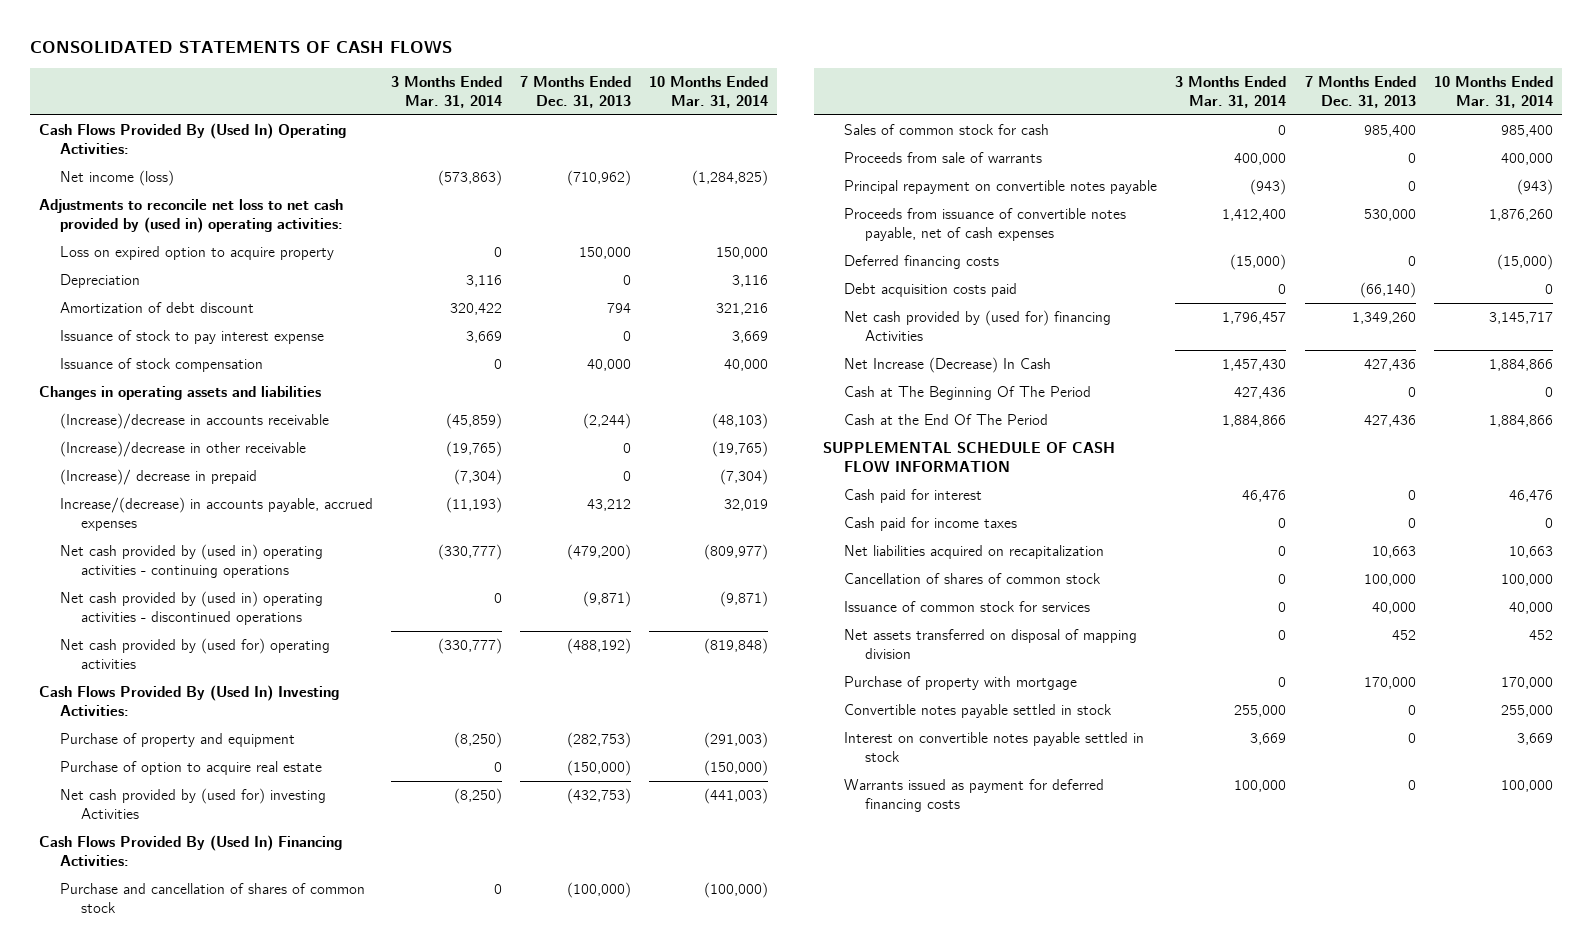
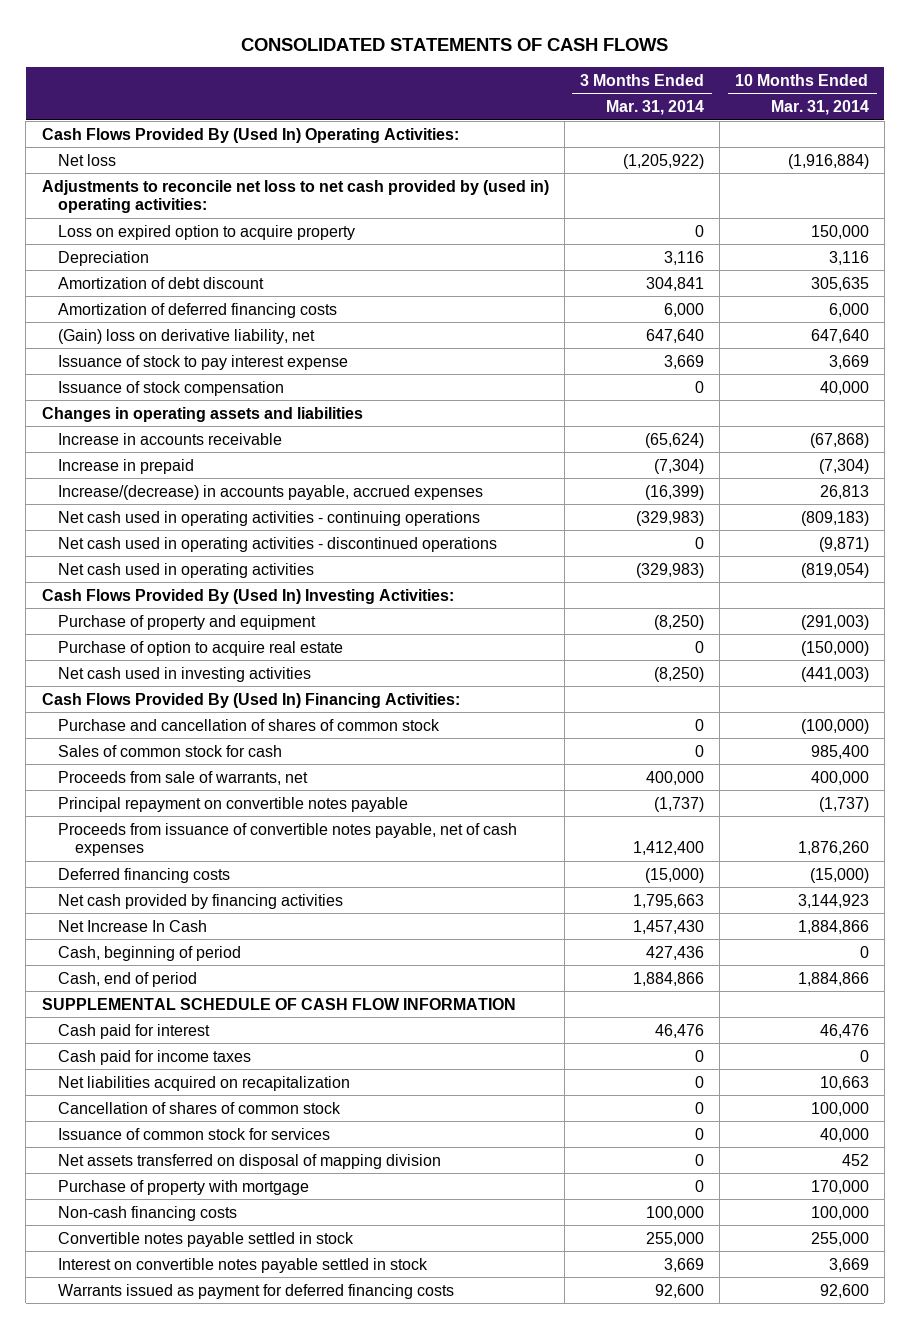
[519,75,631,108] 7 Months Ended Dec. 31, 2013 -> none
[59,170,174,187] Net income (loss) -> [58,153,117,166] Net loss
[437,170,502,187] (573,863) -> [623,153,705,169] (1,205,922)
[692,170,769,187] (1,284,825) -> [787,153,869,169] (1,916,884)
[449,303,502,316] 320,422 -> [646,276,705,291] 304,841
[716,303,769,316] 321,216 -> [810,276,869,291] 305,635
none -> [58,302,338,318] Amortization of deferred financing costs
none -> [58,328,316,344] (Gain) loss on derivative liability, net
[59,441,306,458] (Increase)/decrease in other receivable -> none
[59,413,329,430] (Increase)/decrease in accounts receivable -> [58,432,283,445] Increase in accounts receivable
[445,413,502,430] (45,859) -> [645,432,705,448] (65,624)
[712,413,769,430] (48,103) -> [809,432,869,448] (67,868)
[59,469,257,486] (Increase)/ decrease in prepaid -> [58,458,195,474] Increase in prepaid
[445,497,502,514] (11,193) -> [645,484,705,500] (16,399)
[724,499,769,512] 32,019 -> [819,484,869,499] 26,813
[59,544,323,579] Net cash provided by (used in) operating activities - continuing operations -> [58,510,481,526] Net cash used in operating activities - continuing operations
[437,544,502,561] (330,777) -> [636,510,705,526] (329,983)
[704,544,769,561] (809,977) -> [800,510,869,526] (809,183)
[59,591,323,626] Net cash provided by (used in) operating activities - discontinued operations -> [58,536,498,552] Net cash used in operating activities - discontinued operations
[59,638,330,670] Net cash provided by (used for) operating activities -> [58,562,315,578] Net cash used in operating activities
[437,638,502,655] (330,777) -> [636,562,705,578] (329,983)
[704,638,769,655] (819,848) -> [800,562,869,578] (819,054)
[59,788,326,820] Net cash provided by (used for) investing Activities -> [58,666,312,682] Net cash used in investing activities
[844,152,1043,164] Proceeds from sale of warrants -> [58,770,309,785] Proceeds from sale of warrants, net
[1250,179,1287,196] (943) -> [654,796,705,812] (1,737)
[1516,179,1553,196] (943) -> [818,796,869,812] (1,737)
[844,283,1018,298] Debt acquisition costs paid -> none
[844,310,1112,342] Net cash provided by (used for) financing Activities -> [58,893,344,909] Net cash provided by financing activities
[1222,312,1287,325] 1,796,457 -> [633,893,705,908] 1,795,663
[1488,312,1553,325] 3,145,717 -> [797,893,869,908] 3,144,923
[844,357,1052,374] Net Increase (Decrease) In Cash -> [58,919,208,932] Net Increase In Cash
[844,386,1092,401] Cash at The Beginning Of The Period -> [58,945,242,961] Cash, beginning of period
[844,414,1049,426] Cash at the End Of The Period -> [58,971,198,987] Cash, end of period
none -> [58,1205,238,1221] Non-cash financing costs
[1234,780,1287,793] 100,000 -> [655,1283,705,1298] 92,600
[1500,780,1553,793] 100,000 -> [819,1283,869,1298] 92,600

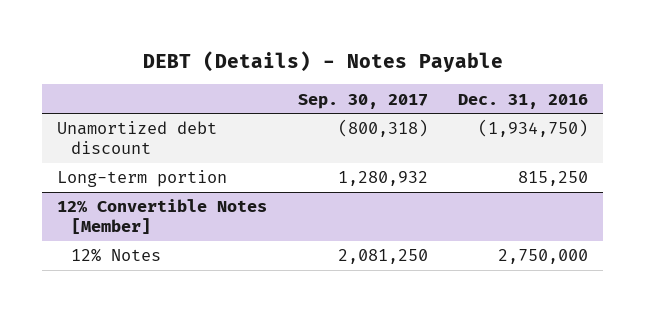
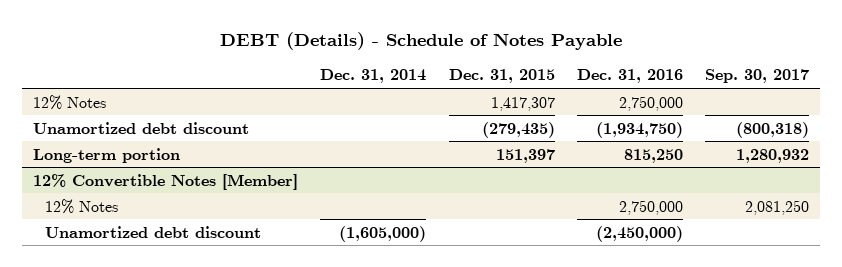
[142,50,503,72] DEBT (Details) - Notes Payable -> [220,32,623,51] DEBT (Details) - Schedule of Notes Payable
none -> [320,69,427,84] Dec. 31, 2014
none -> [448,69,555,84] Dec. 31, 2015
none -> [33,94,107,110] 12% Notes
none -> [45,225,262,238] Unamortized debt discount

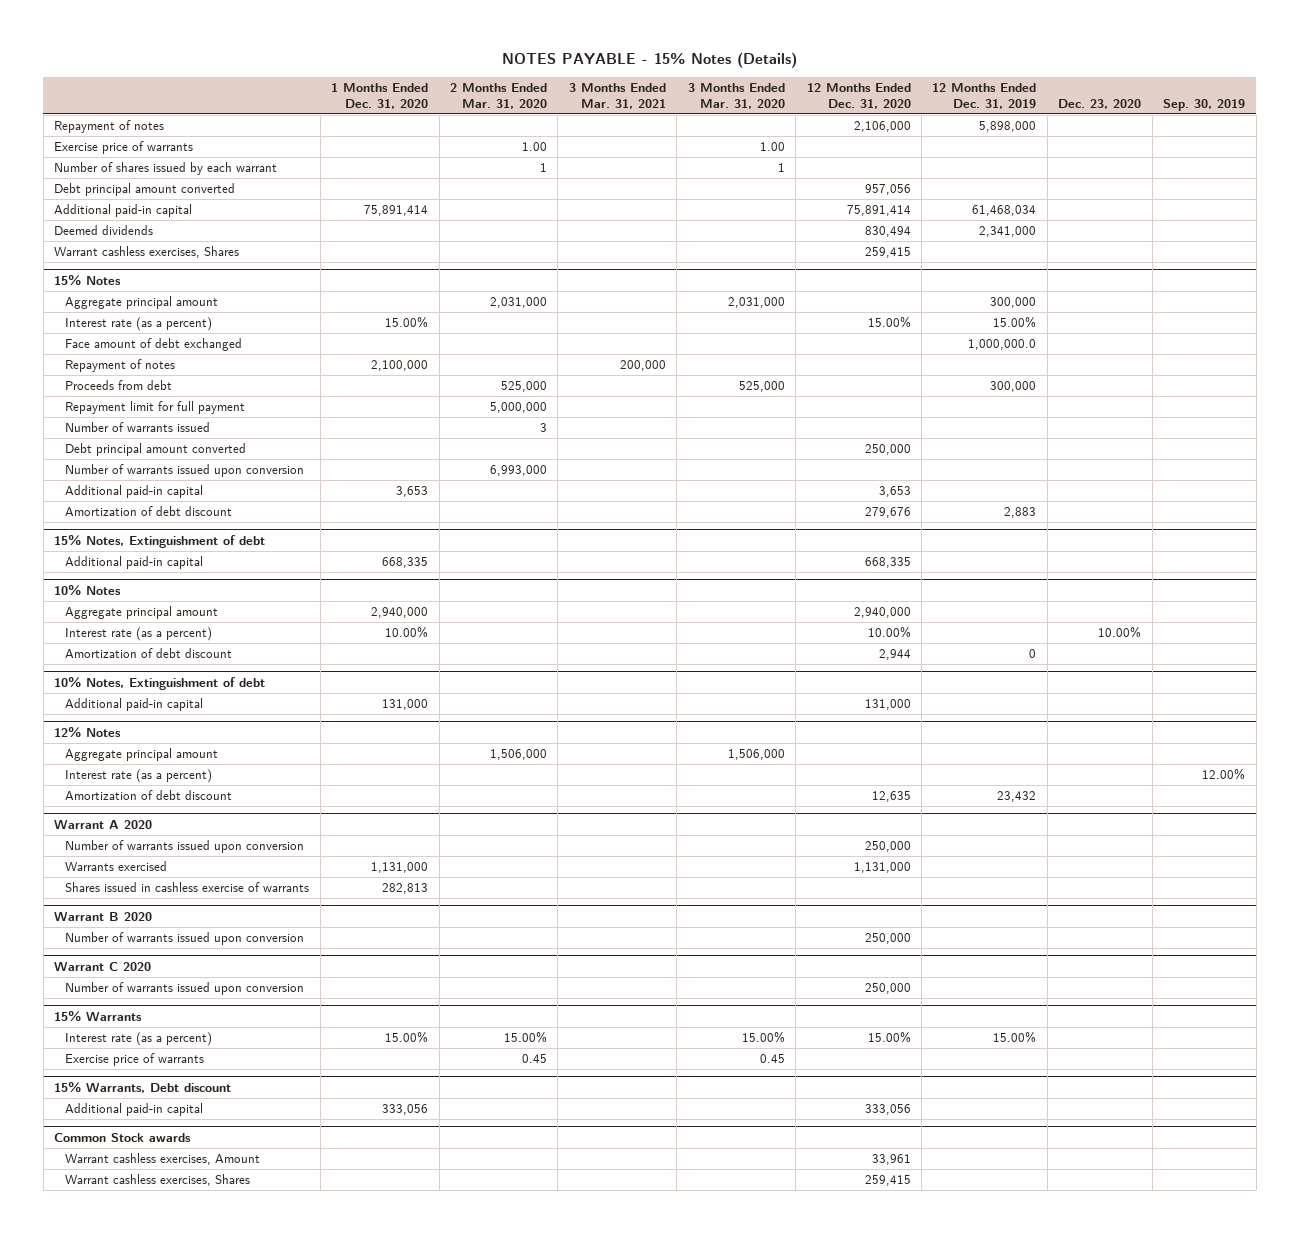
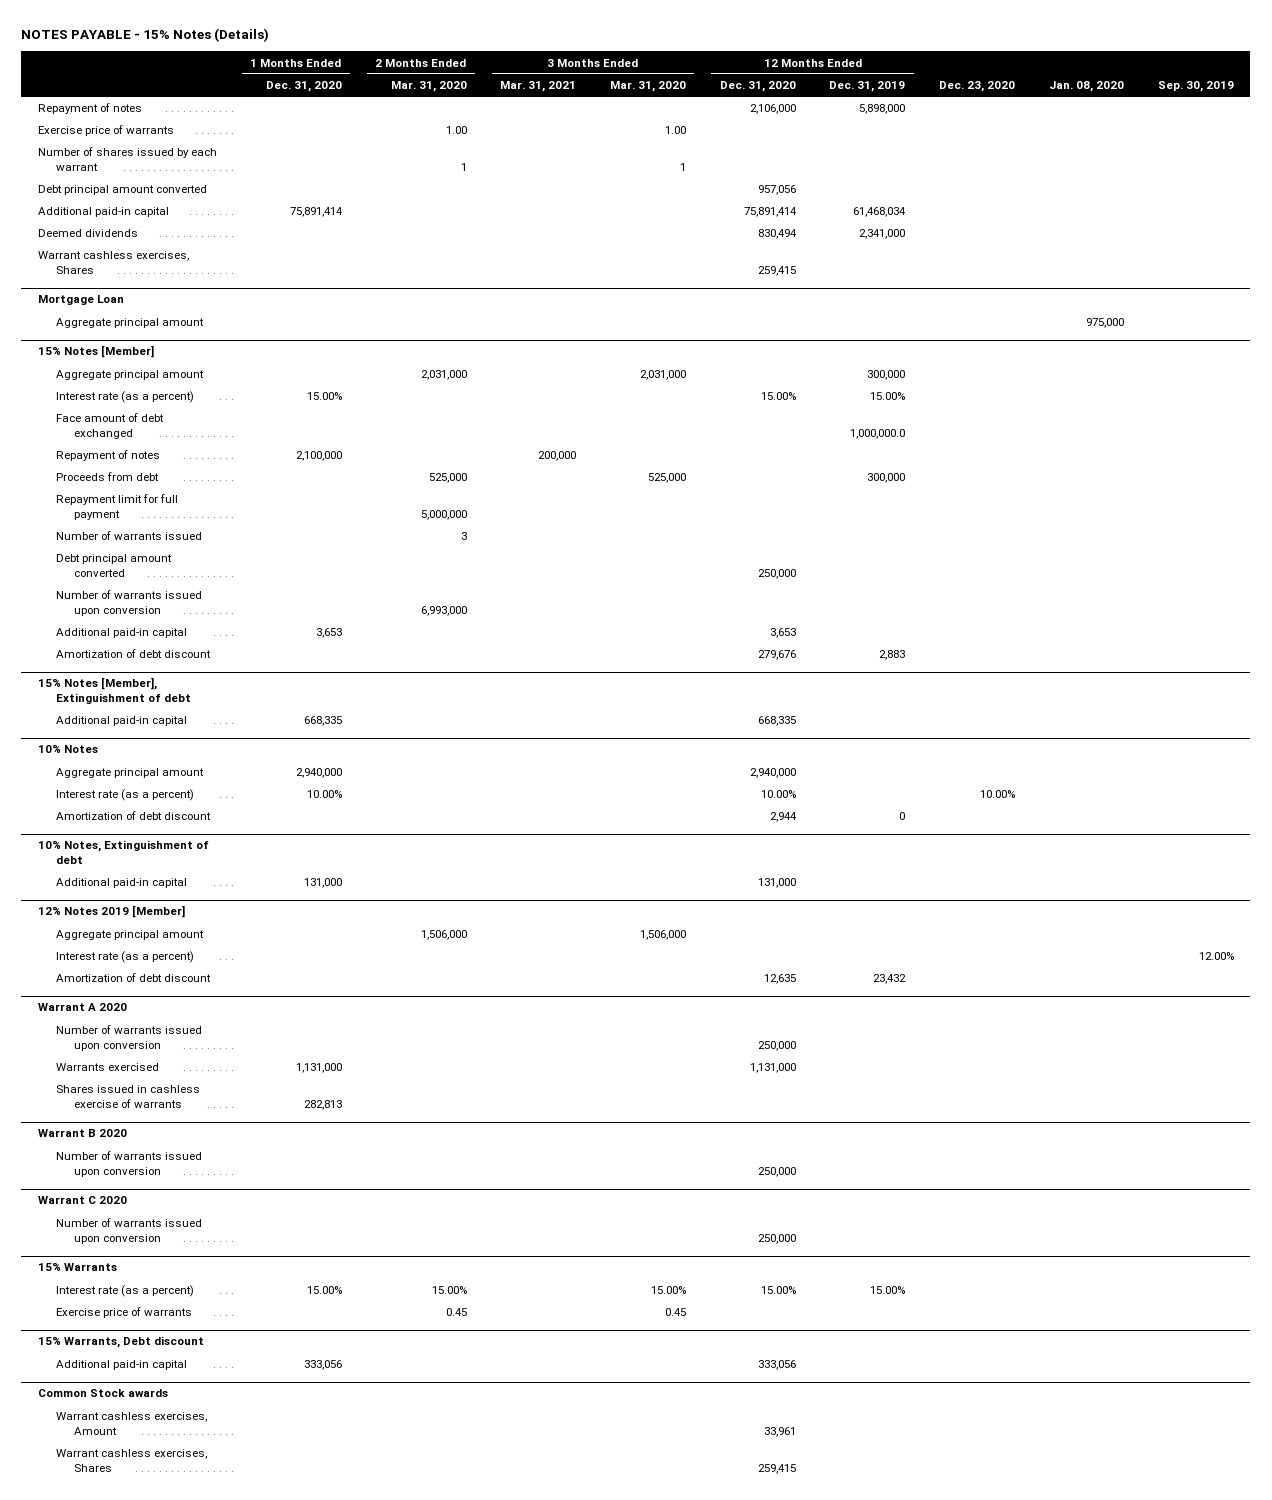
none -> [1048,81,1124,93] Jan. 08, 2020
none -> [38,295,125,306] Mortgage Loan
none -> [56,318,205,329] Aggregate principal amount
[54,275,122,286] 15% Notes -> [38,345,155,359] 15% Notes [Member]
[54,535,266,549] 15% Notes, Extinguishment of debt -> [38,677,192,704] 15% Notes [Member], Extinguishment of debt
[54,727,122,738] 12% Notes -> [38,905,186,919] 12% Notes 2019 [Member]

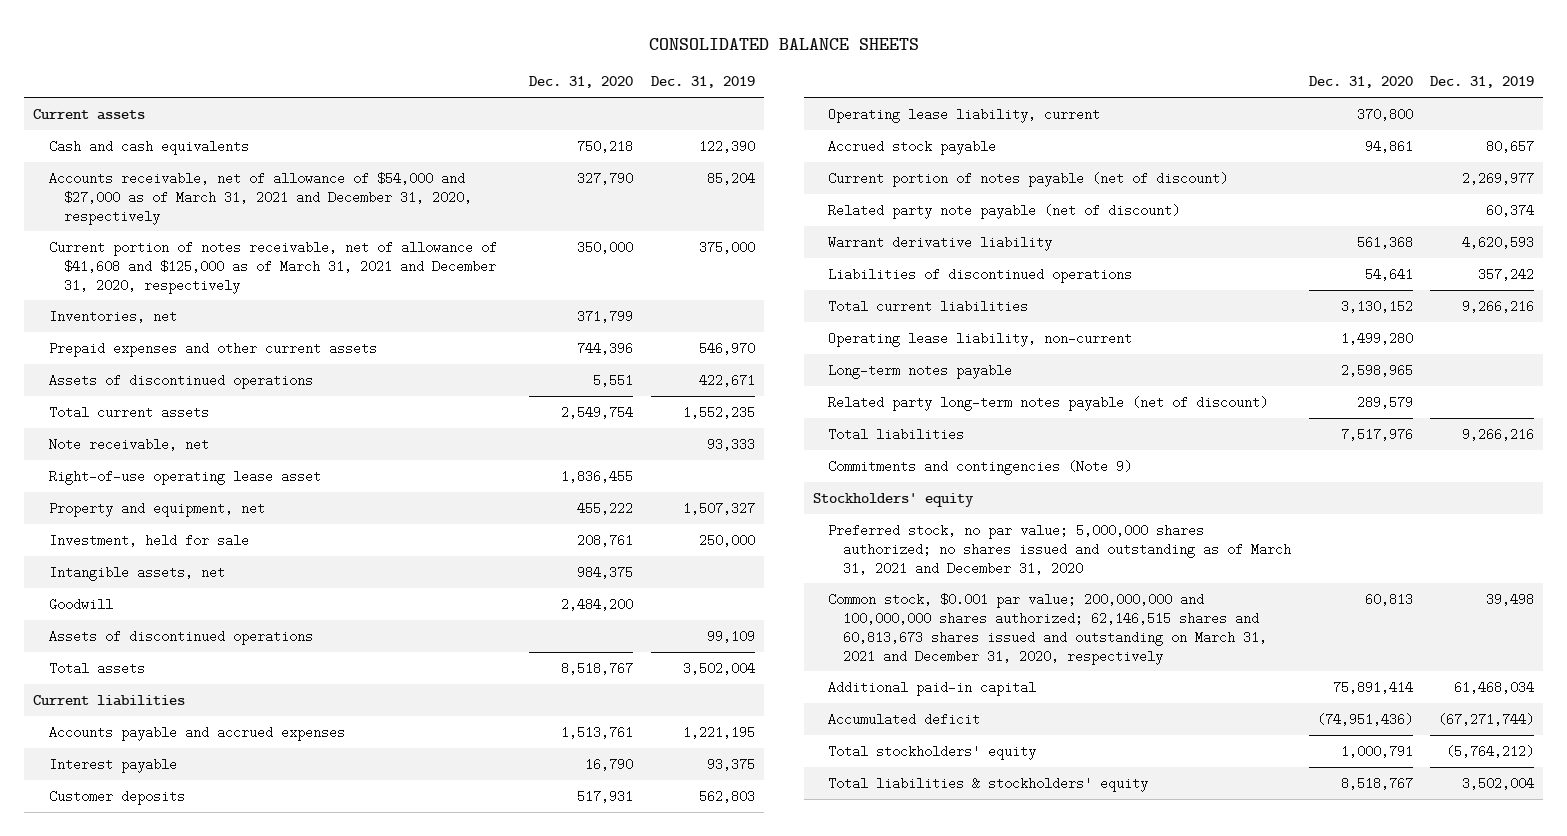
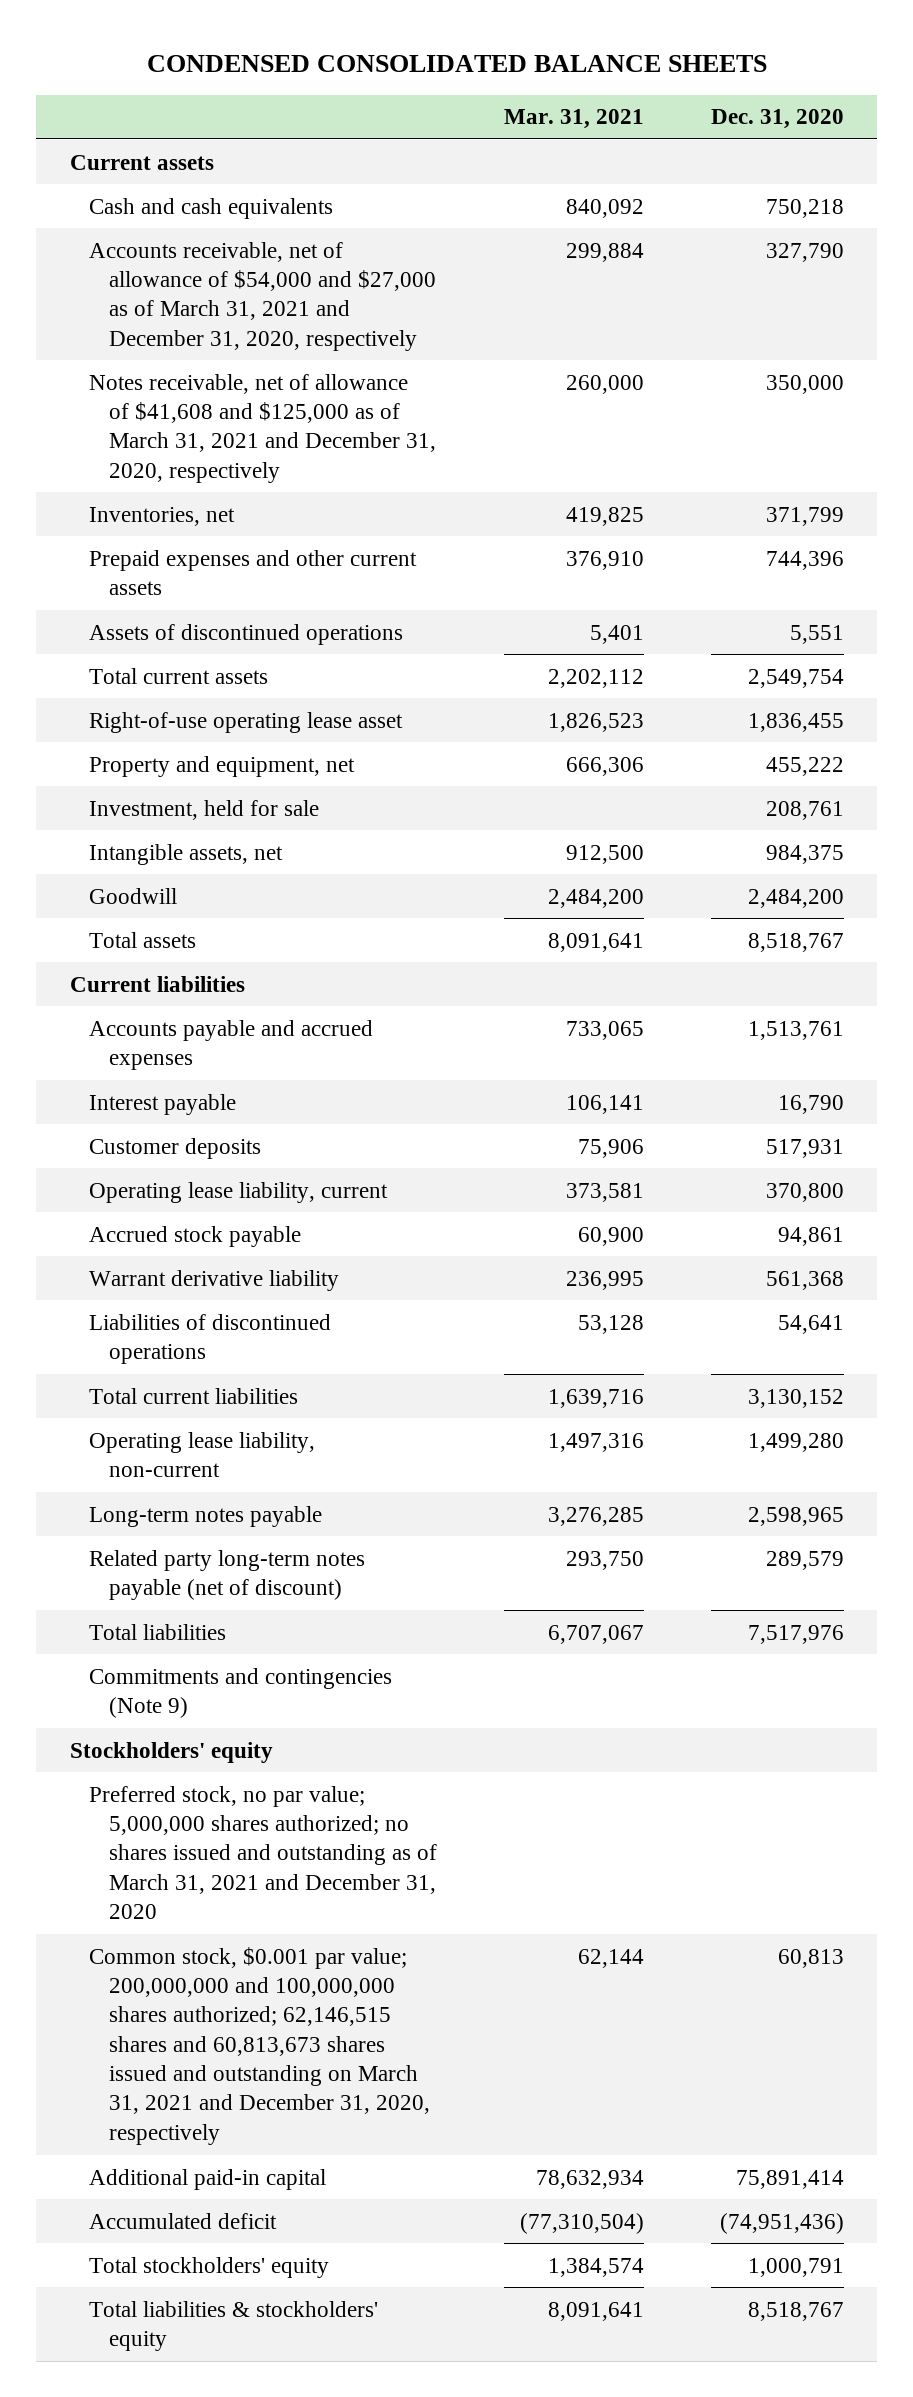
[648,37,919,50] CONSOLIDATED BALANCE SHEETS -> [146,54,767,72] CONDENSED CONSOLIDATED BALANCE SHEETS
[650,76,755,89] Dec. 31, 2019 -> none
none -> [503,109,644,130] Mar. 31, 2021
[48,240,497,294] Current portion of notes receivable, net of allowance of $41,608 and $125,000 as of March 31, 2021 and December 31, 2020, respectively -> [89,373,436,483] Notes receivable, net of allowance of $41,608 and $125,000 as of March 31, 2021 and December 31, 2020, respectively
[48,437,209,451] Note receivable, net -> none
[48,629,313,645] Assets of discontinued operations -> none
[827,171,1228,187] Current portion of notes payable (net of discount) -> none
[827,203,1180,219] Related party note payable (net of discount) -> none

